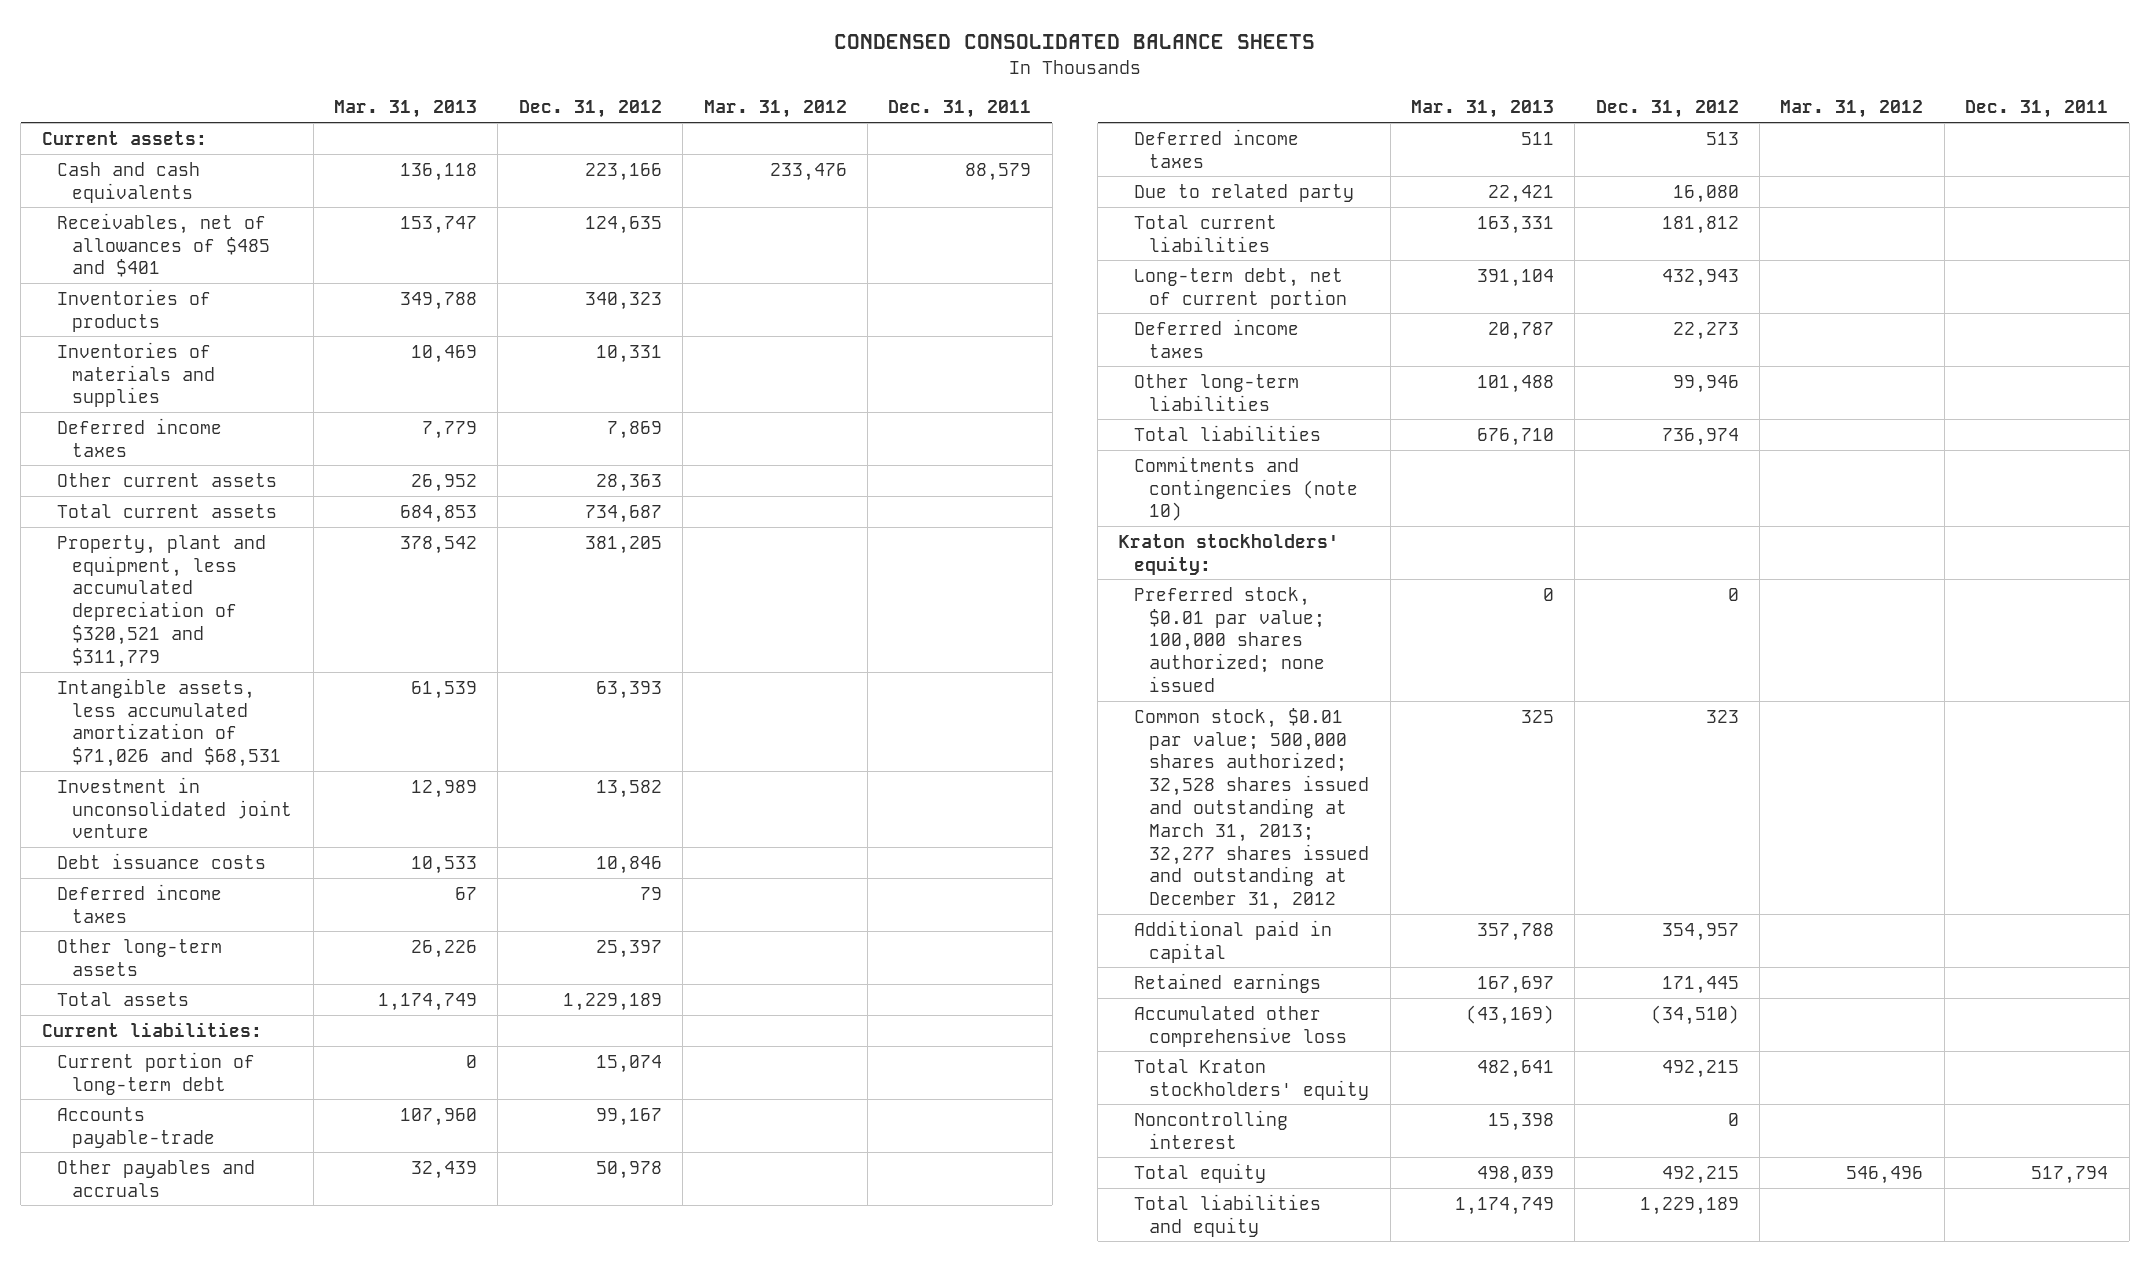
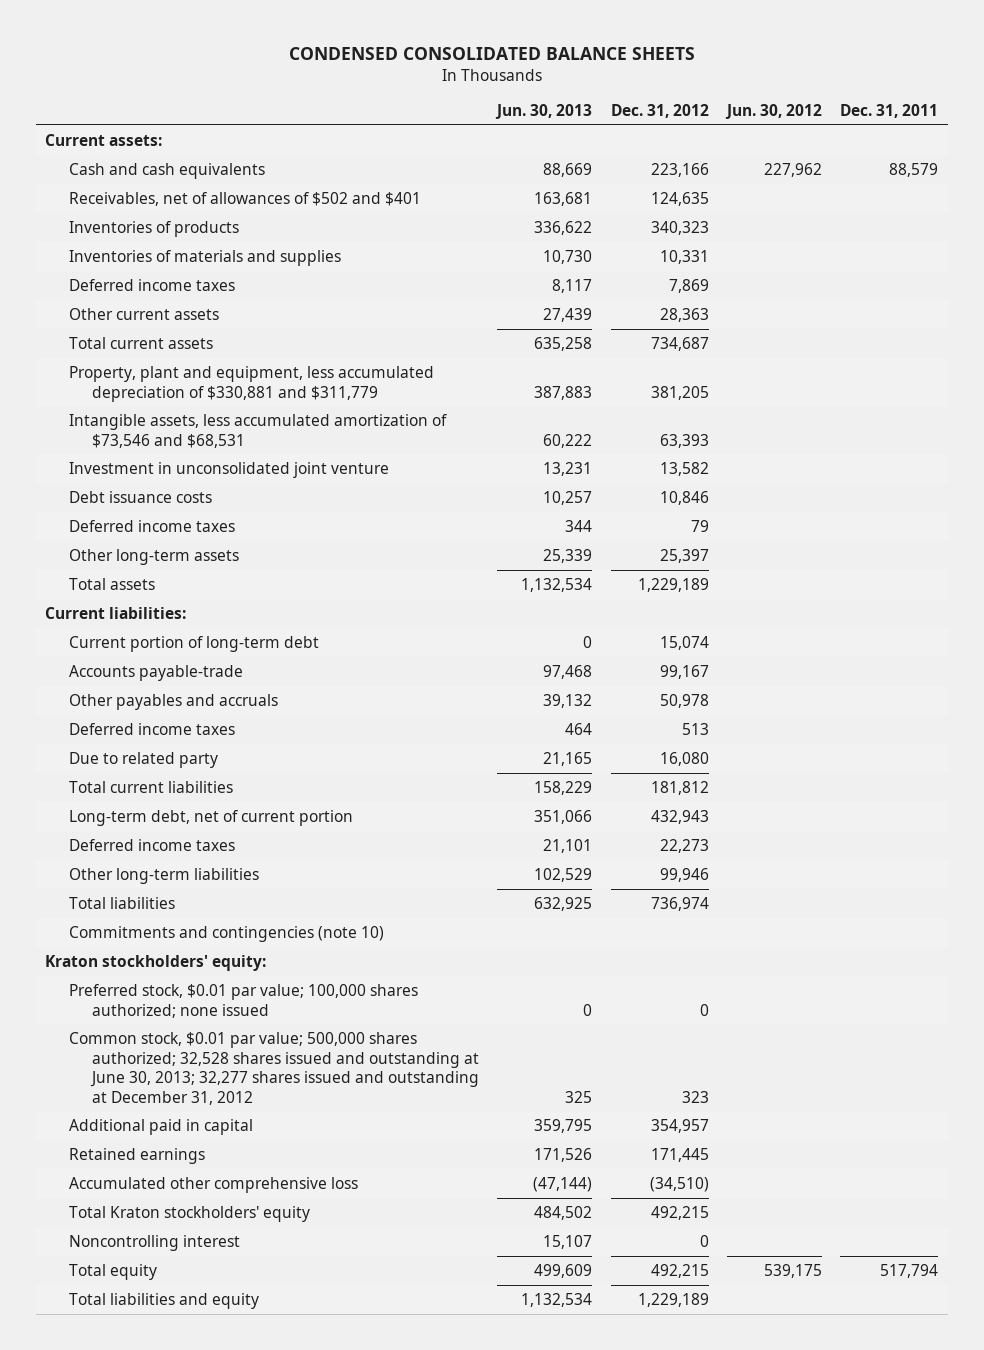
[334,100,478,119] Mar. 31, 2013 -> none
[703,100,847,119] Mar. 31, 2012 -> none
none -> [495,104,593,120] Jun. 30, 2013
none -> [724,104,822,120] Jun. 30, 2012
[56,212,271,278] Receivables, net of allowances of $485 and $401 -> [68,191,421,206] Receivables, net of allowances of $502 and $401
[56,534,266,668] Property, plant and equipment, less accumulated depreciation of $320,521 and $311,779 -> [68,365,434,402] Property, plant and equipment, less accumulated depreciation of $330,881 and $311,779
[56,677,282,768] Intangible assets, less accumulated amortization of $71,026 and $68,531 -> [68,413,447,448] Intangible assets, less accumulated amortization of $73,546 and $68,531
[1133,707,1370,911] Common stock, $0.01 par value; 500,000 shares authorized; 32,528 shares issued and outstanding at March 31, 2013; 32,277 shares issued and outstanding at December 31, 2012 -> [68,1031,479,1105] Common stock, $0.01 par value; 500,000 shares authorized; 32,528 shares issued and outstanding at June 30, 2013; 32,277 shares issued and outstanding at December 31, 2012

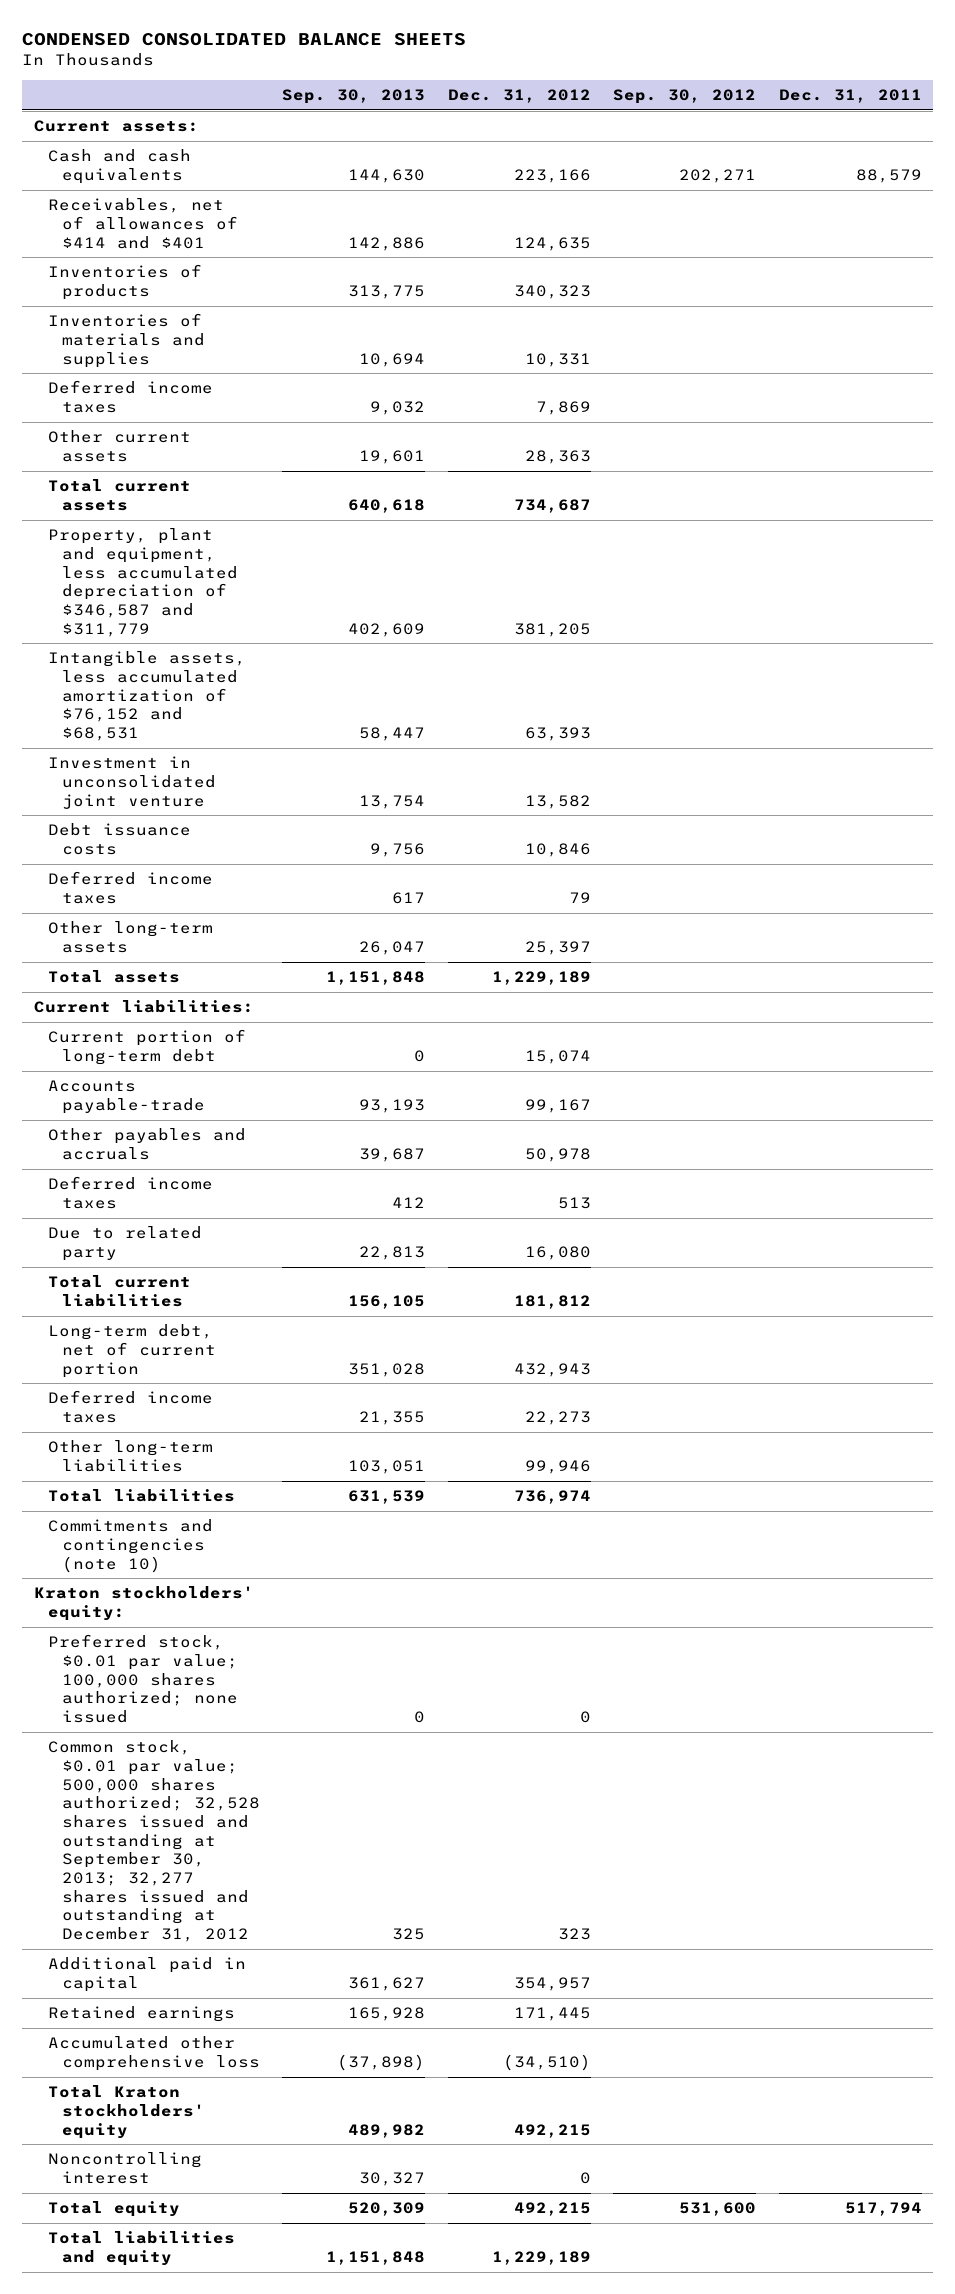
[495,104,593,120] Jun. 30, 2013 -> none
[724,104,822,120] Jun. 30, 2012 -> none
none -> [282,89,426,105] Sep. 30, 2013
none -> [613,89,757,105] Sep. 30, 2012
[68,191,421,206] Receivables, net of allowances of $502 and $401 -> [47,198,238,249] Receivables, net of allowances of $414 and $401
[68,365,434,402] Property, plant and equipment, less accumulated depreciation of $330,881 and $311,779 -> [47,528,238,637] Property, plant and equipment, less accumulated depreciation of $346,587 and $311,779
[68,413,447,448] Intangible assets, less accumulated amortization of $73,546 and $68,531 -> [47,651,246,741] Intangible assets, less accumulated amortization of $76,152 and $68,531
[68,1031,479,1105] Common stock, $0.01 par value; 500,000 shares authorized; 32,528 shares issued and outstanding at June 30, 2013; 32,277 shares issued and outstanding at December 31, 2012 -> [47,1740,260,1943] Common stock, $0.01 par value; 500,000 shares authorized; 32,528 shares issued and outstanding at September 30, 2013; 32,277 shares issued and outstanding at December 31, 2012

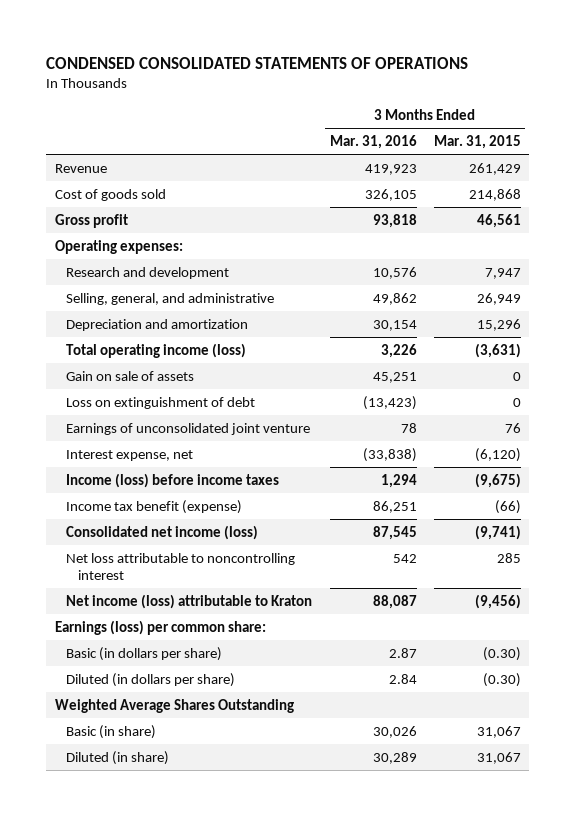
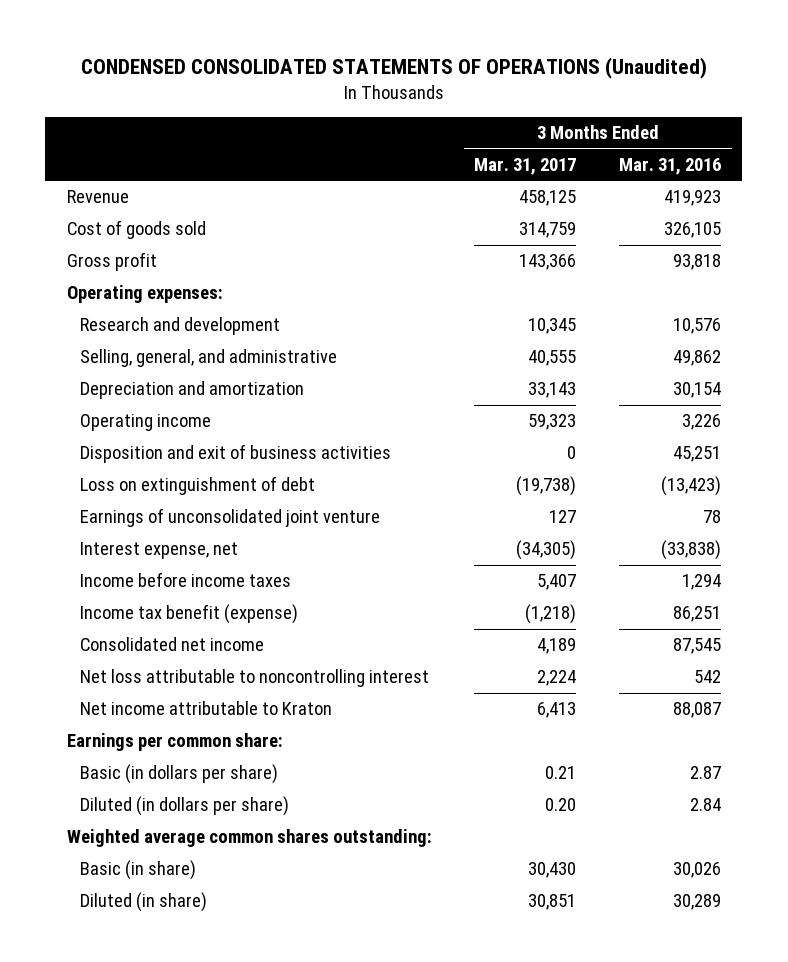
[46,56,469,69] CONDENSED CONSOLIDATED STATEMENTS OF OPERATIONS -> [80,56,707,79] CONDENSED CONSOLIDATED STATEMENTS OF OPERATIONS (Unaudited)
[433,134,521,149] Mar. 31, 2015 -> none
none -> [474,157,577,175] Mar. 31, 2017
[66,342,247,358] Total operating income (loss) -> [80,414,212,432] Operating income
[66,370,195,381] Gain on sale of assets -> [80,444,392,464] Disposition and exit of business activities
[66,472,280,488] Income (loss) before income taxes -> [80,572,292,588] Income before income taxes
[66,524,259,540] Consolidated net income (loss) -> [80,637,265,652] Consolidated net income
[66,593,313,609] Net income (loss) attributable to Kraton -> [80,701,333,716] Net income attributable to Kraton
[54,619,266,635] Earnings (loss) per common share: -> [66,733,283,752] Earnings per common share:
[54,698,294,713] Weighted Average Shares Outstanding -> [66,829,432,848] Weighted average common shares outstanding:

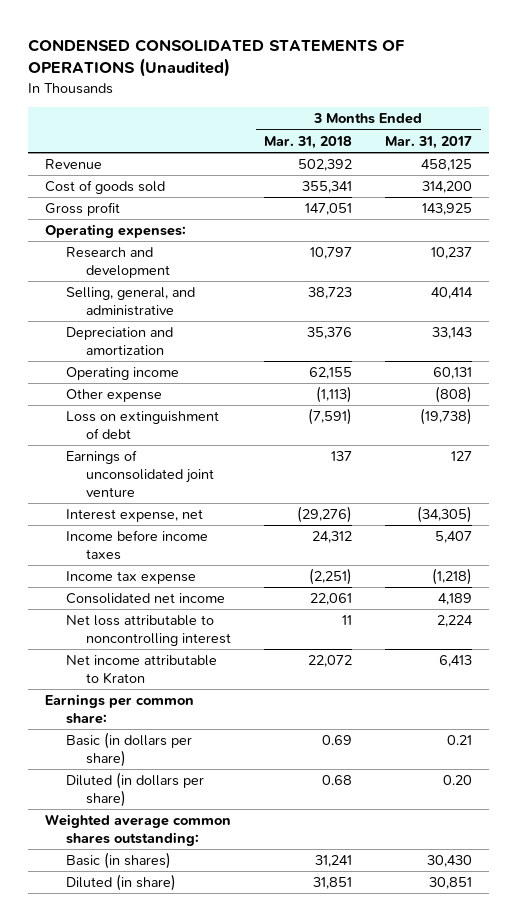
[619,157,722,175] Mar. 31, 2016 -> none
none -> [264,135,353,149] Mar. 31, 2018
[519,222,577,239] 314,759 -> [422,181,473,194] 314,200
[519,254,577,271] 143,366 -> [422,203,473,216] 143,925
[528,318,577,335] 10,345 -> [431,247,473,260] 10,237
[528,350,577,367] 40,555 -> [431,287,474,300] 40,414
[80,444,392,464] Disposition and exit of business activities -> none
[528,414,577,431] 59,323 -> [433,367,473,380] 60,131
none -> [65,389,162,403] Other expense
[80,604,299,625] Income tax benefit (expense) -> [65,571,196,585] Income tax expense
[80,860,197,881] Basic (in share) -> [65,852,171,870] Basic (in shares)

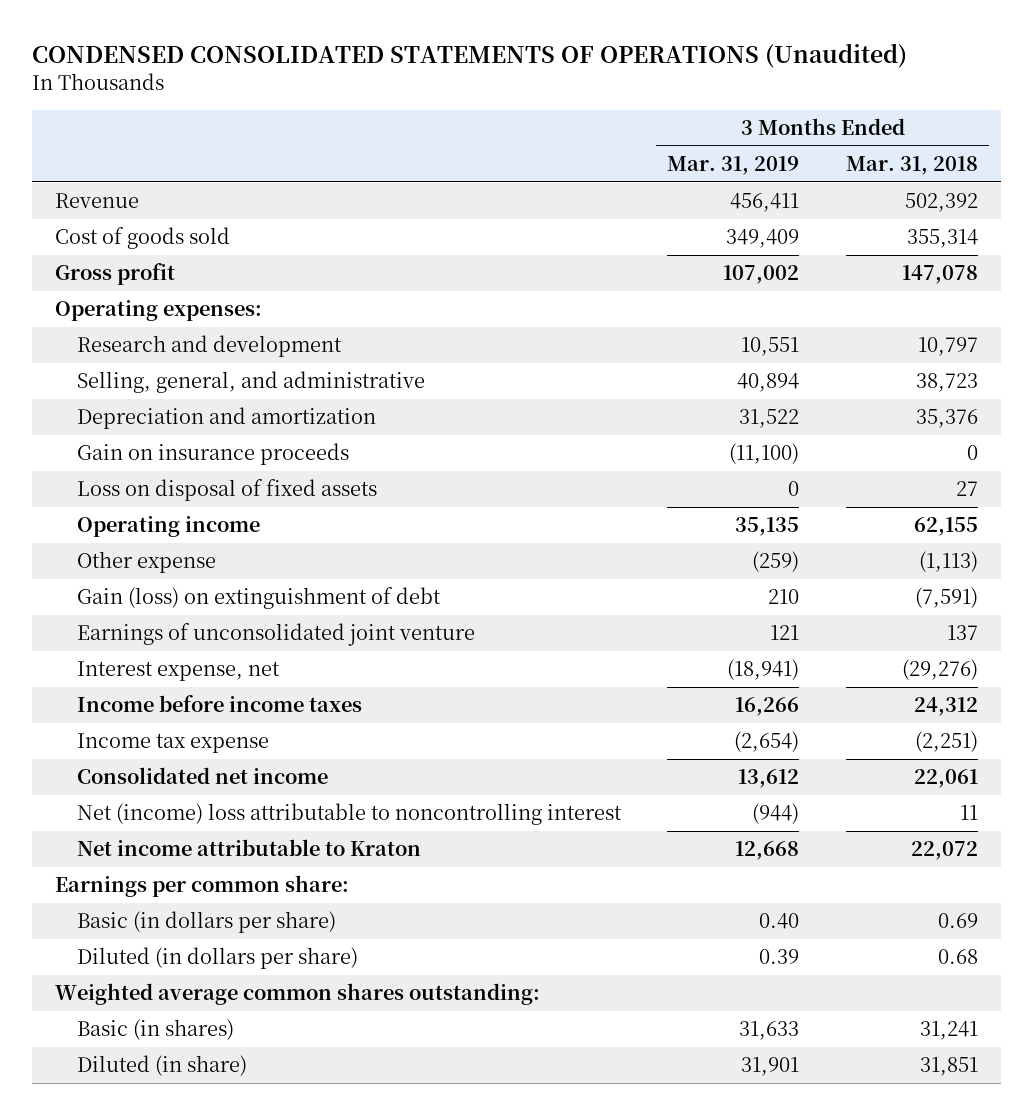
[385,135,473,149] Mar. 31, 2017 -> none
none -> [667,155,800,175] Mar. 31, 2019
[302,181,353,194] 355,341 -> [906,229,978,249] 355,314
[305,203,353,216] 147,051 -> [901,265,978,285] 147,078
none -> [77,443,350,466] Gain on insurance proceeds
none -> [77,479,378,502] Loss on disposal of fixed assets
[65,411,219,440] Loss on extinguishment of debt -> [77,587,442,610] Gain (loss) on extinguishment of debt
[65,615,232,647] Net loss attributable to noncontrolling interest -> [77,803,623,826] Net (income) loss attributable to noncontrolling interest

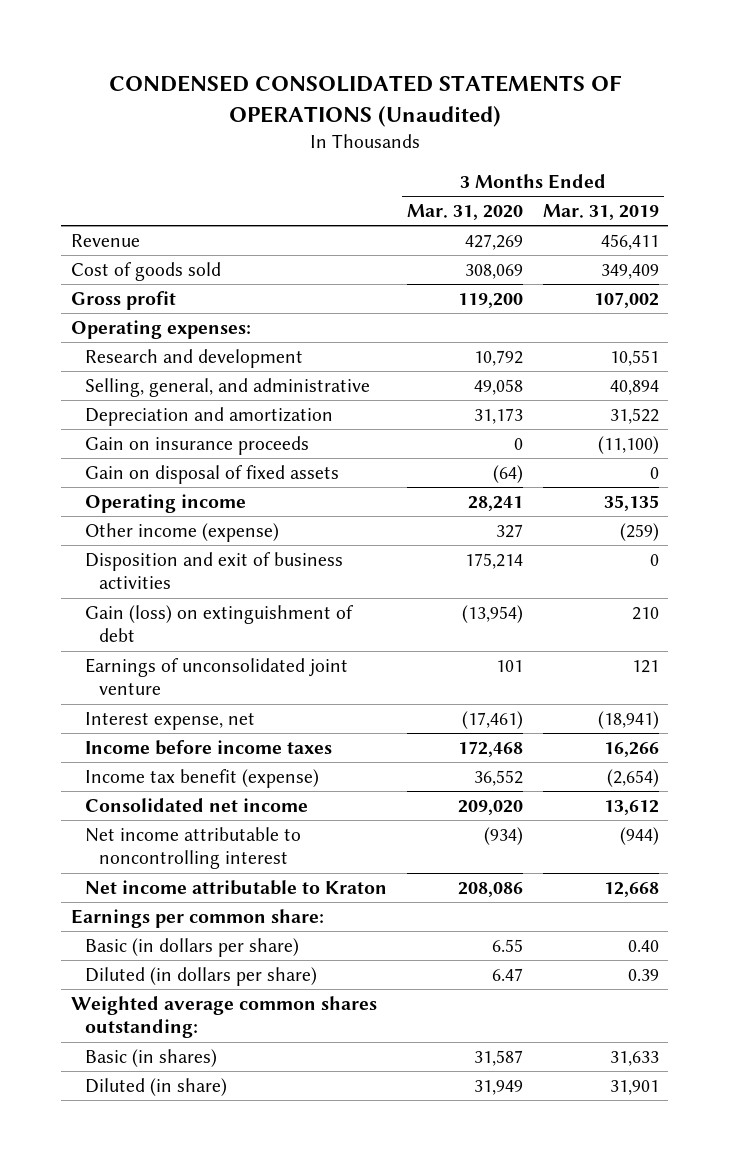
[845,155,978,175] Mar. 31, 2018 -> none
none -> [406,204,523,221] Mar. 31, 2020
[77,479,378,502] Loss on disposal of fixed assets -> [85,464,340,484] Gain on disposal of fixed assets
[77,551,217,574] Other expense -> [85,522,280,542] Other income (expense)
none -> [85,551,344,590] Disposition and exit of business activities
[77,733,270,754] Income tax expense -> [85,768,320,788] Income tax benefit (expense)
[77,803,623,826] Net (income) loss attributable to noncontrolling interest -> [85,826,302,870] Net income attributable to noncontrolling interest

